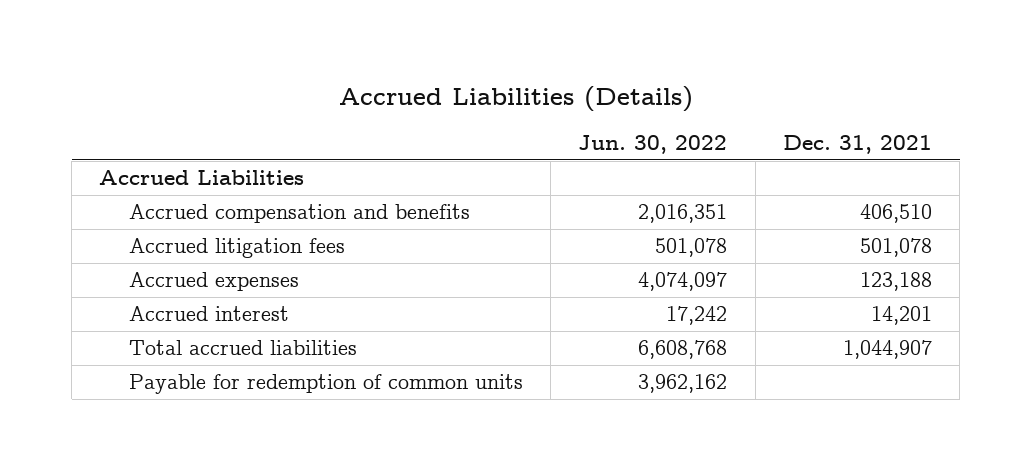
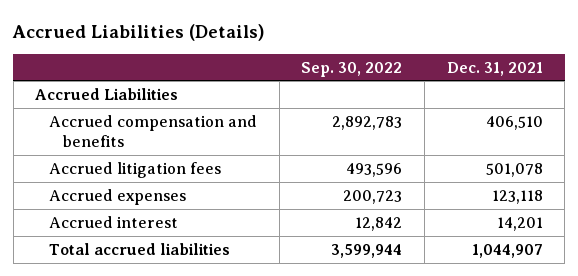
[578,135,728,155] Jun. 30, 2022 -> none
none -> [301,61,403,77] Sep. 30, 2022
[860,272,933,292] 123,188 -> [491,189,543,204] 123,118
[128,374,523,395] Payable for redemption of common units -> none

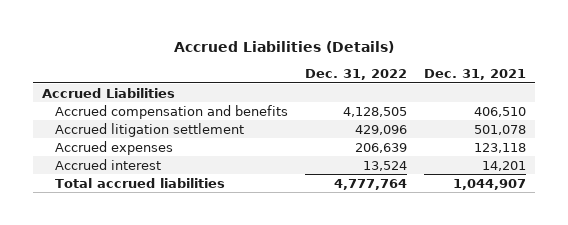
[301,61,403,77] Sep. 30, 2022 -> none
none -> [304,69,407,81] Dec. 31, 2022
[48,161,221,178] Accrued litigation fees -> [54,122,244,137] Accrued litigation settlement

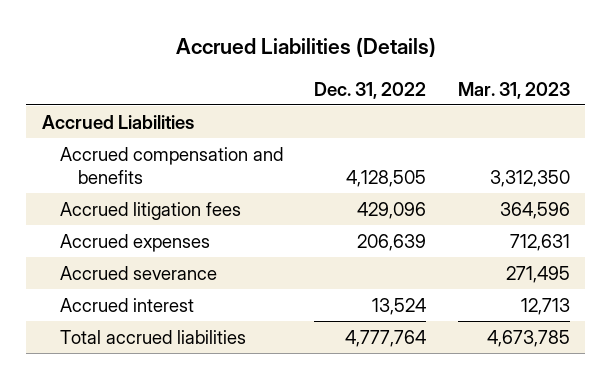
[424,69,527,81] Dec. 31, 2021 -> none
none -> [457,81,570,99] Mar. 31, 2023
[54,122,244,137] Accrued litigation settlement -> [59,201,241,220] Accrued litigation fees
none -> [59,265,217,280] Accrued severance

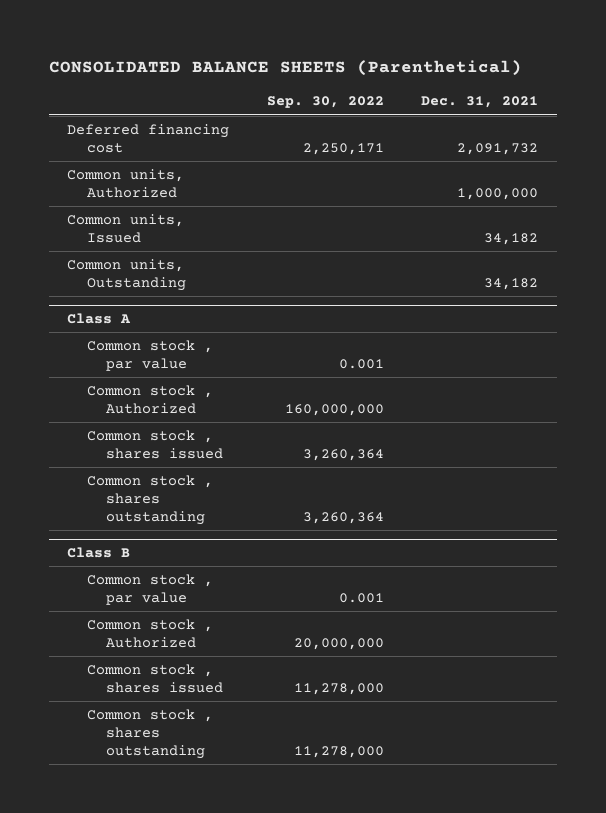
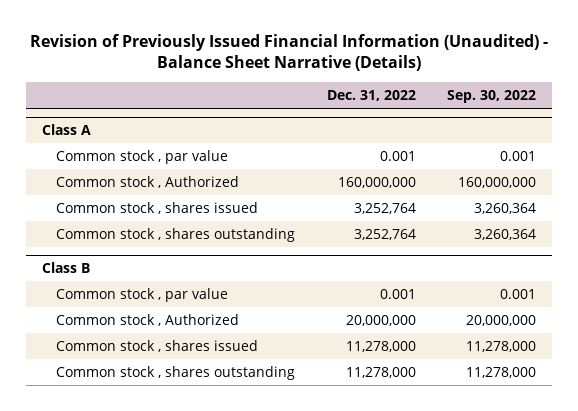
[48,60,522,77] CONSOLIDATED BALANCE SHEETS (Parenthetical) -> [29,34,548,72] Revision of Previously Issued Financial Information (Unaudited) - Balance Sheet Narrative (Details)
[421,96,539,109] Dec. 31, 2021 -> none
none -> [326,90,416,102] Dec. 31, 2022
[67,123,230,154] Deferred financing cost -> none
[67,168,185,199] Common units, Authorized -> none
[67,213,185,244] Common units, Issued -> none
[67,258,186,292] Common units, Outstanding -> none

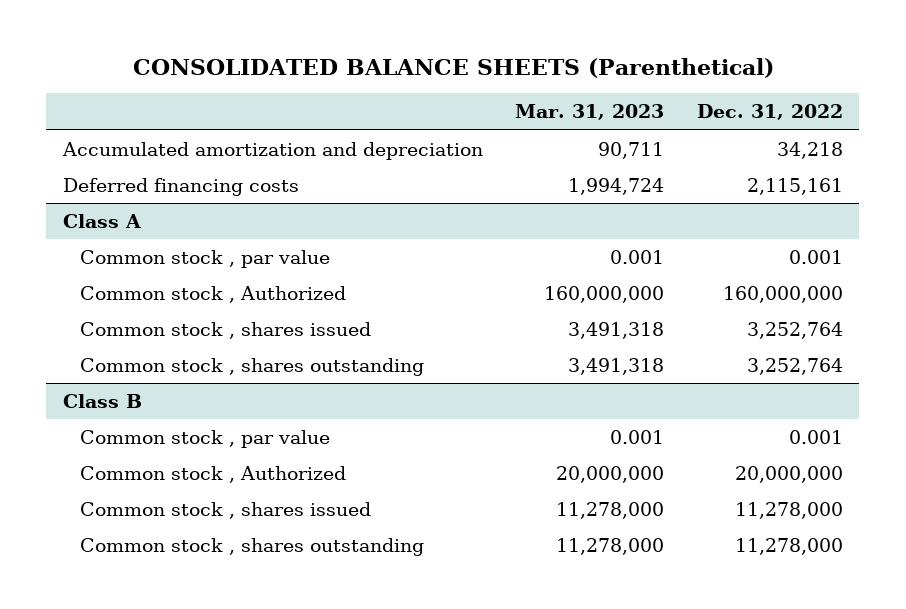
[29,34,548,72] Revision of Previously Issued Financial Information (Unaudited) - Balance Sheet Narrative (Details) -> [132,57,774,78] CONSOLIDATED BALANCE SHEETS (Parenthetical)
[447,90,537,104] Sep. 30, 2022 -> none
none -> [515,104,665,121] Mar. 31, 2023
none -> [61,141,483,160] Accumulated amortization and depreciation
none -> [62,177,299,196] Deferred financing costs

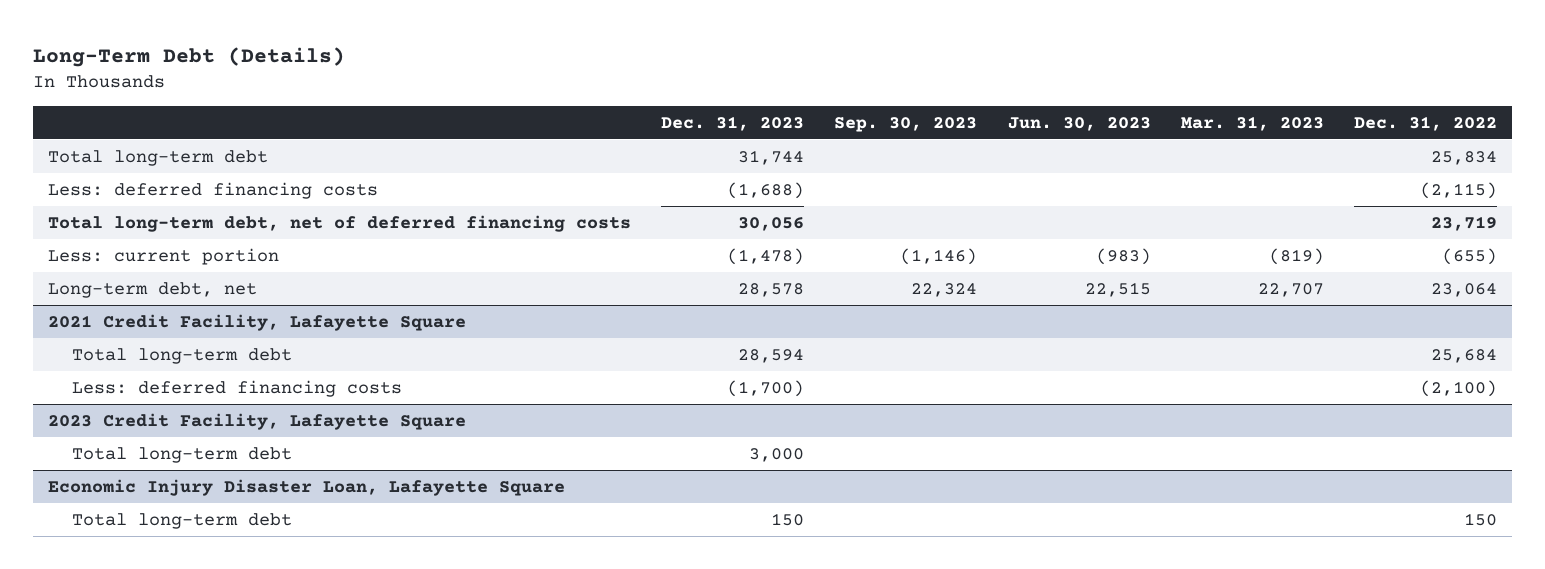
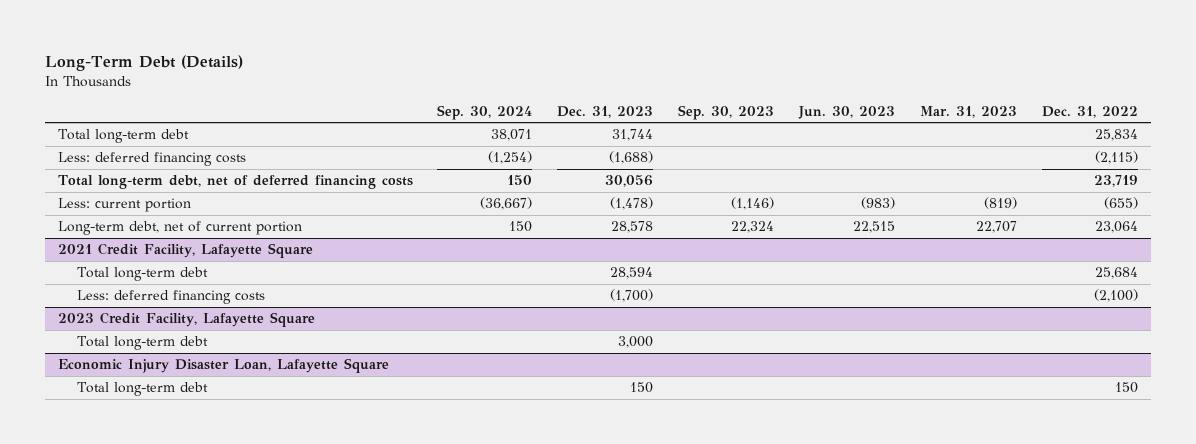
none -> [437,105,533,121] Sep. 30, 2024
[47,281,257,298] Long-term debt, net -> [57,221,302,236] Long-term debt, net of current portion

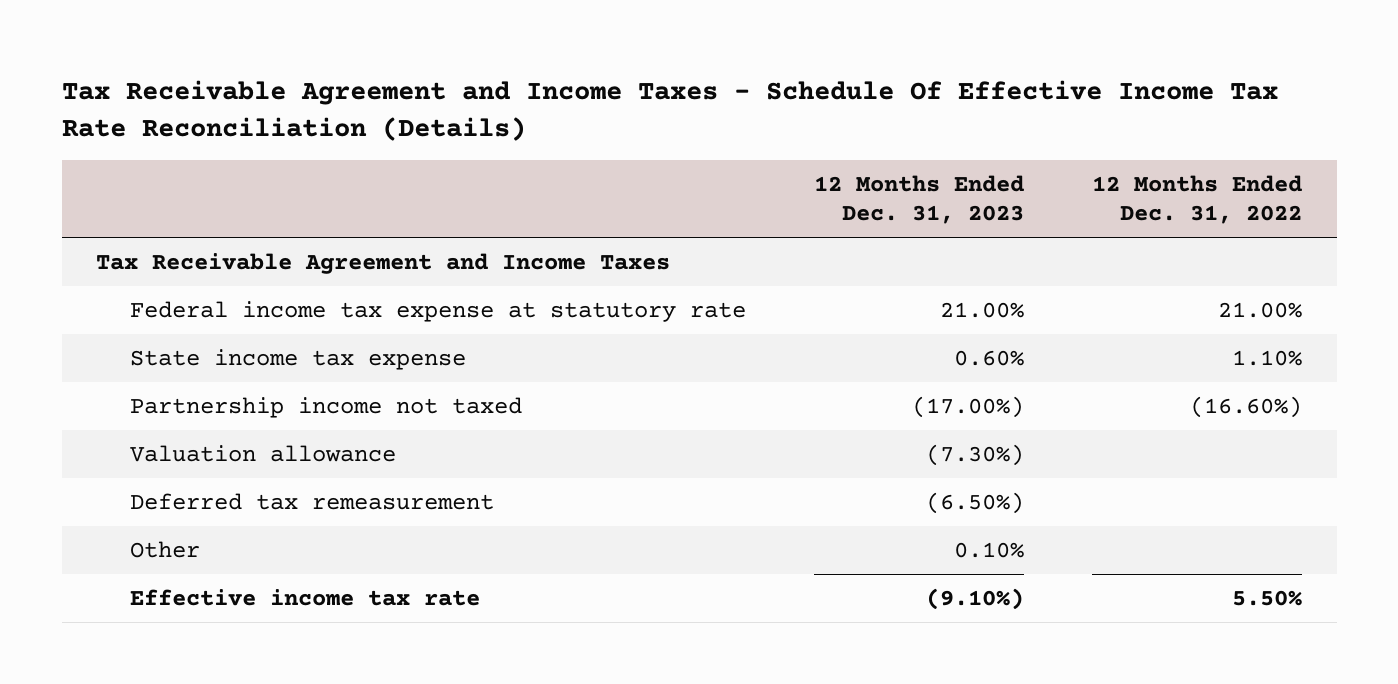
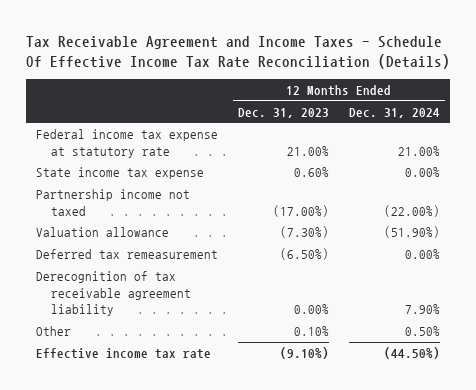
[1092,174,1303,225] 12 Months Ended Dec. 31, 2022 -> none
none -> [349,107,441,118] Dec. 31, 2024
[95,252,670,274] Tax Receivable Agreement and Income Taxes -> none
none -> [35,270,191,317] Derecognition of tax receivable agreement liability

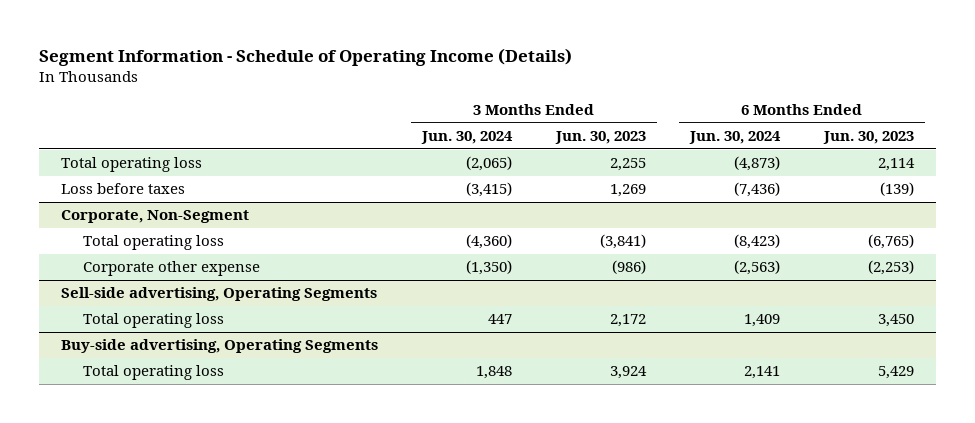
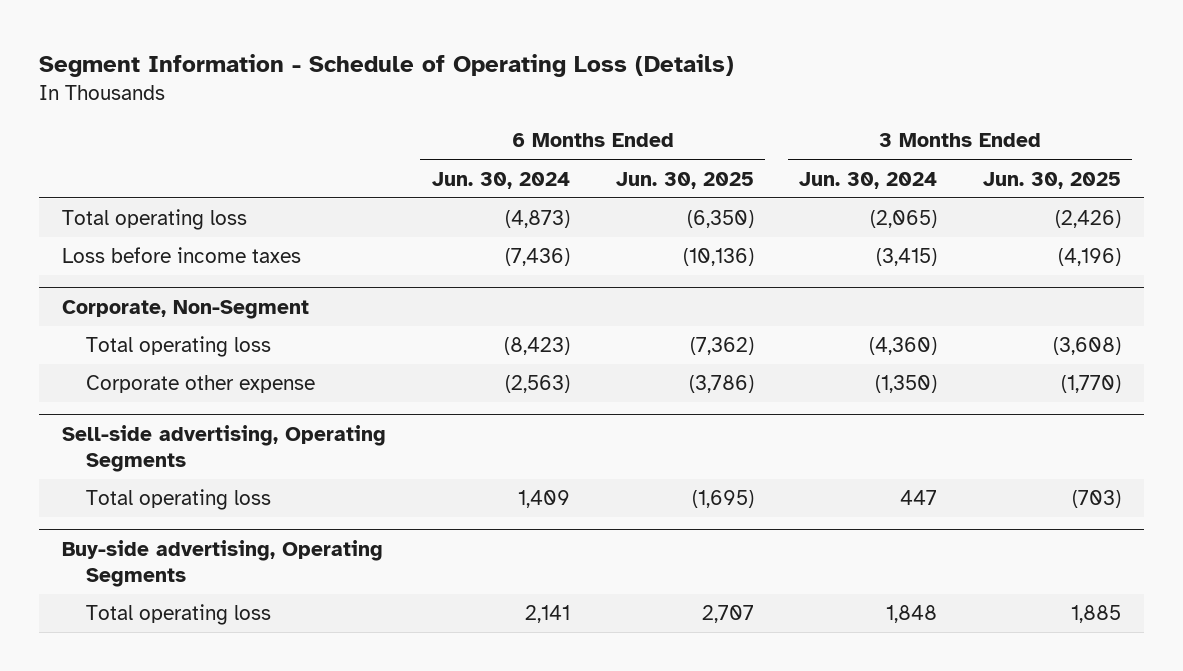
[38,47,572,66] Segment Information - Schedule of Operating Income (Details) -> [39,53,735,77] Segment Information - Schedule of Operating Loss (Details)
[555,131,647,145] Jun. 30, 2023 -> none
[823,131,915,145] Jun. 30, 2023 -> none
none -> [615,171,754,189] Jun. 30, 2025
none -> [982,171,1121,189] Jun. 30, 2025
[60,183,185,195] Loss before taxes -> [62,247,302,264] Loss before income taxes

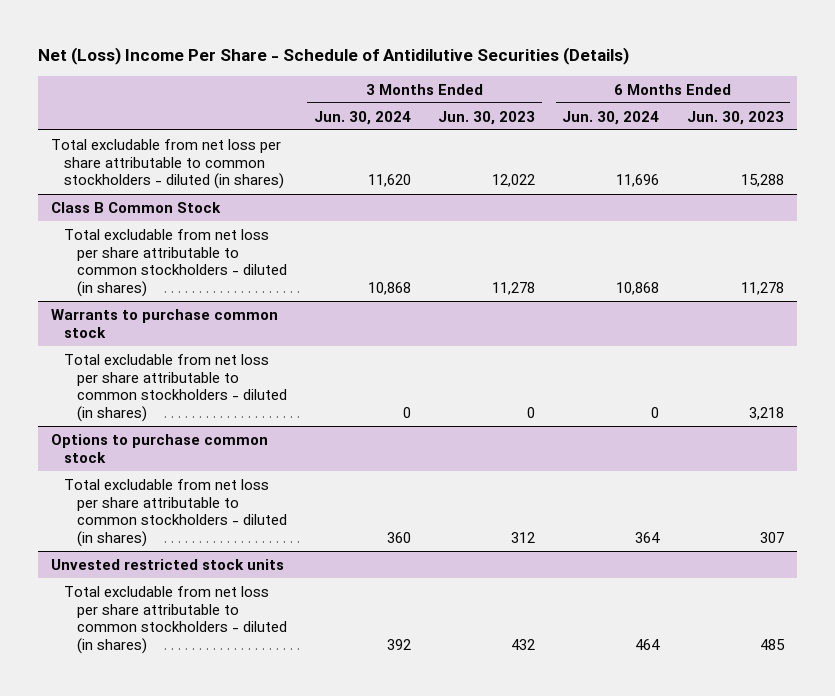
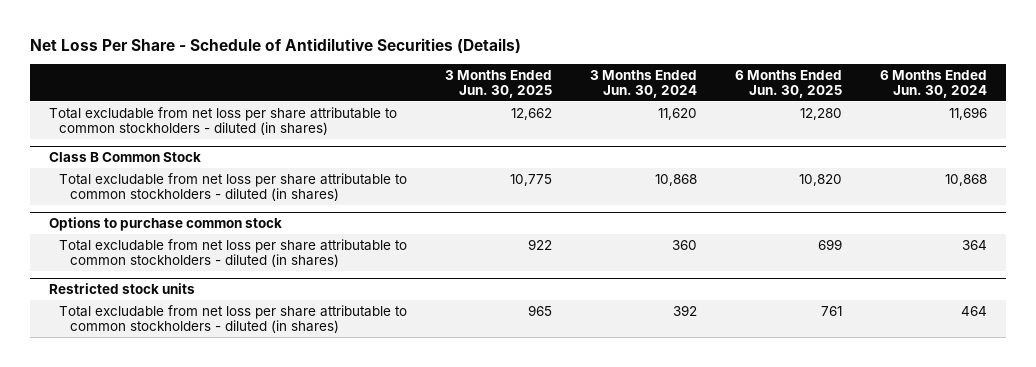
[37,46,629,65] Net (Loss) Income Per Share - Schedule of Antidilutive Securities (Details) -> [29,37,521,54] Net Loss Per Share - Schedule of Antidilutive Securities (Details)
[438,110,536,125] Jun. 30, 2023 -> none
[686,110,784,125] Jun. 30, 2023 -> none
none -> [445,69,553,99] 3 Months Ended Jun. 30, 2025
none -> [735,69,843,99] 6 Months Ended Jun. 30, 2025
[51,308,279,338] Warrants to purchase common stock -> none
[64,353,287,423] Total excludable from net loss per share attributable to common stockholders - diluted (in shares) -> none
[51,558,285,570] Unvested restricted stock units -> [48,283,195,295] Restricted stock units

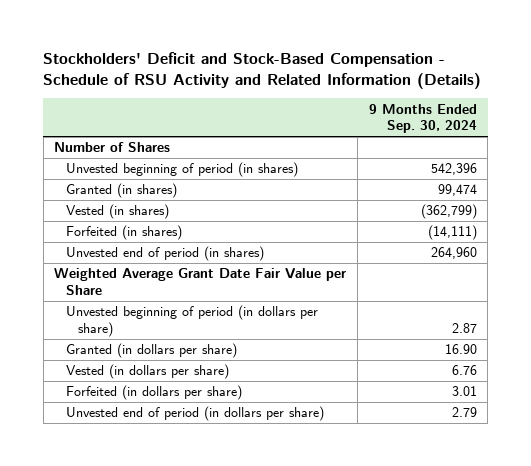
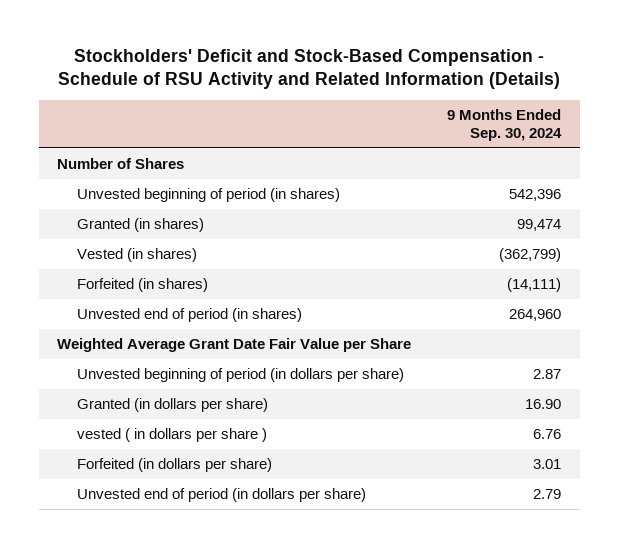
[66,364,230,380] Vested (in dollars per share) -> [77,428,268,443] vested ( in dollars per share )

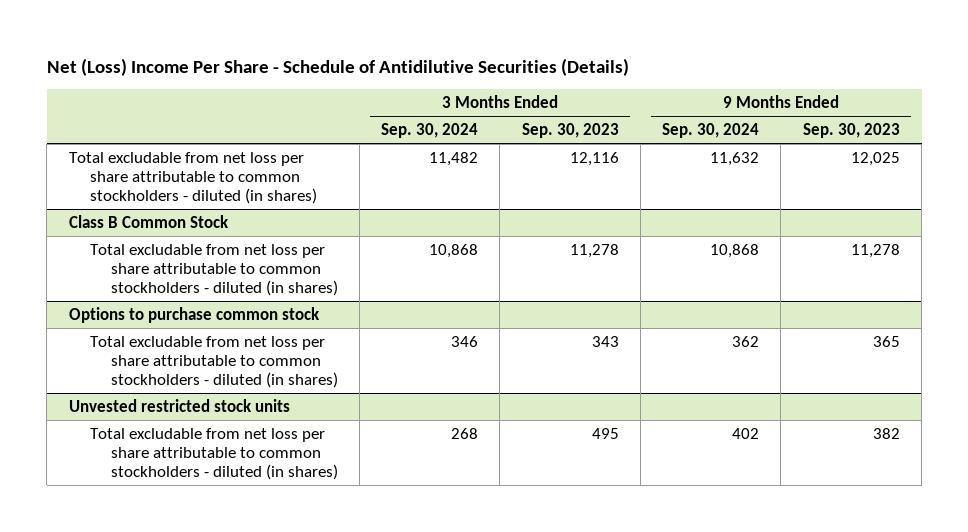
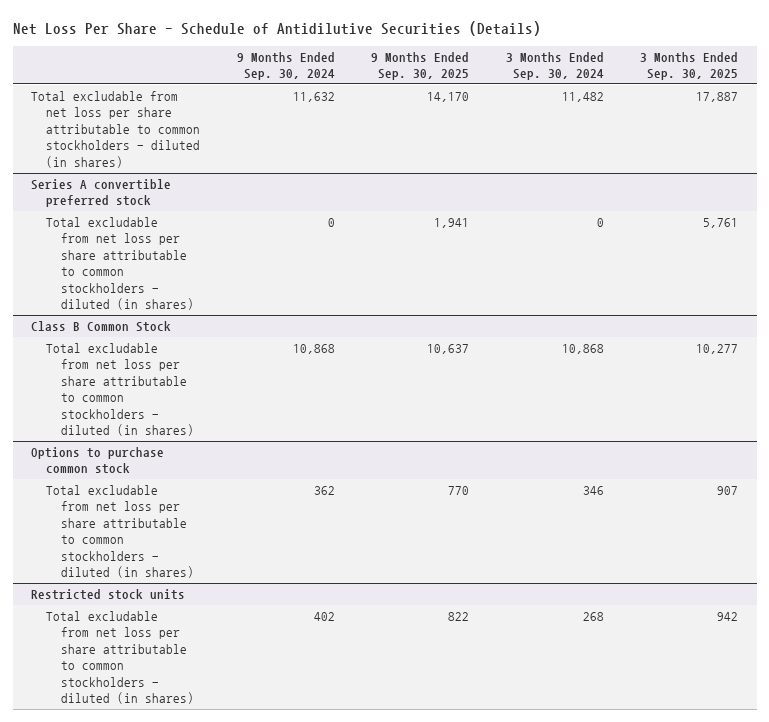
[46,57,629,76] Net (Loss) Income Per Share - Schedule of Antidilutive Securities (Details) -> [12,20,541,36] Net Loss Per Share - Schedule of Antidilutive Securities (Details)
[521,123,619,139] Sep. 30, 2023 -> none
[802,123,900,139] Sep. 30, 2023 -> none
none -> [371,51,470,81] 9 Months Ended Sep. 30, 2025
none -> [640,51,739,81] 3 Months Ended Sep. 30, 2025
none -> [31,179,172,208] Series A convertible preferred stock
none -> [46,217,195,311] Total excludable from net loss per share attributable to common stockholders - diluted (in shares)
[68,398,290,412] Unvested restricted stock units -> [31,589,186,601] Restricted stock units

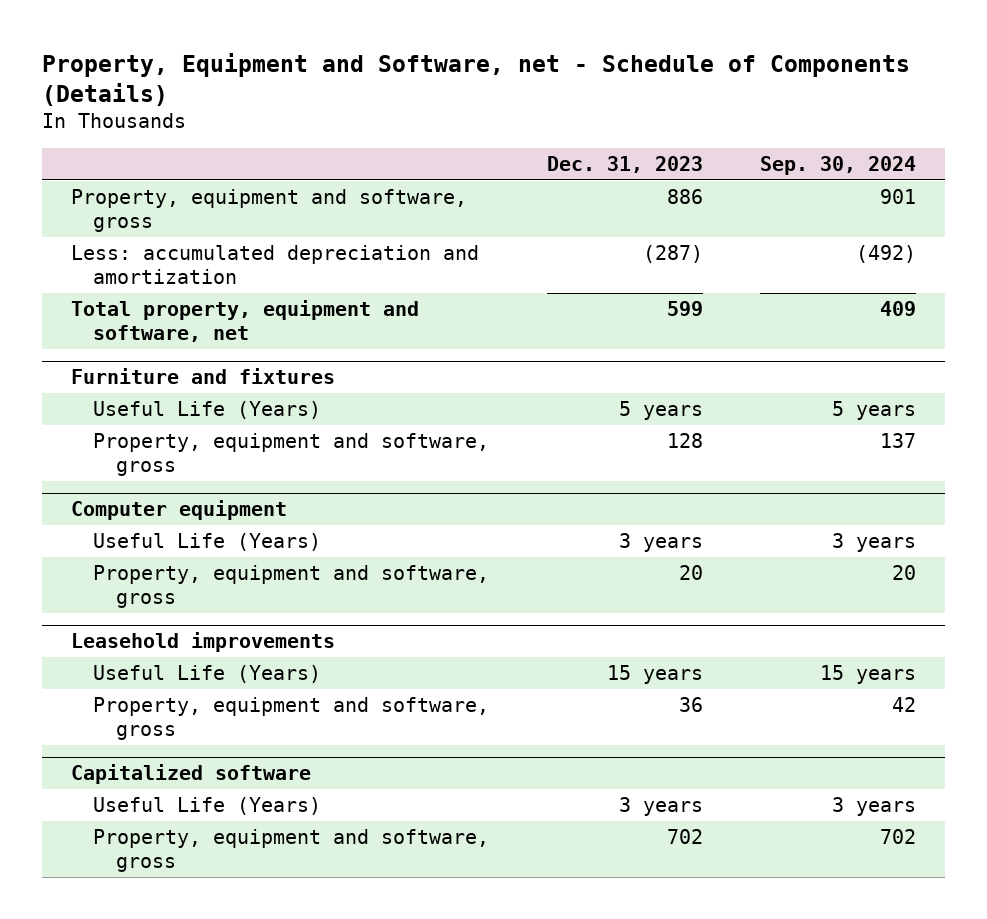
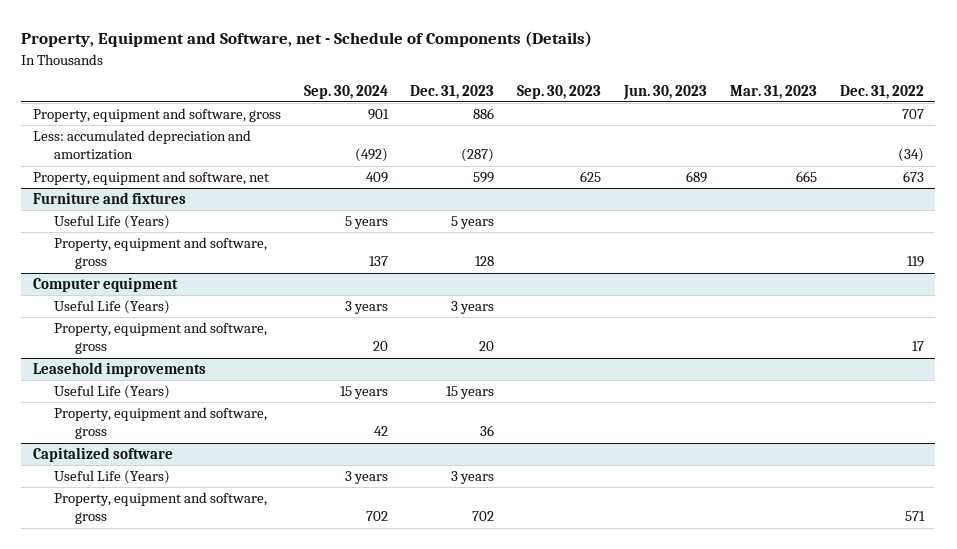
none -> [517,84,602,99] Sep. 30, 2023
none -> [623,84,708,100] Jun. 30, 2023
none -> [730,84,818,99] Mar. 31, 2023
none -> [839,84,924,99] Dec. 31, 2022
[70,300,419,343] Total property, equipment and software, net -> [32,171,269,186] Property, equipment and software, net

